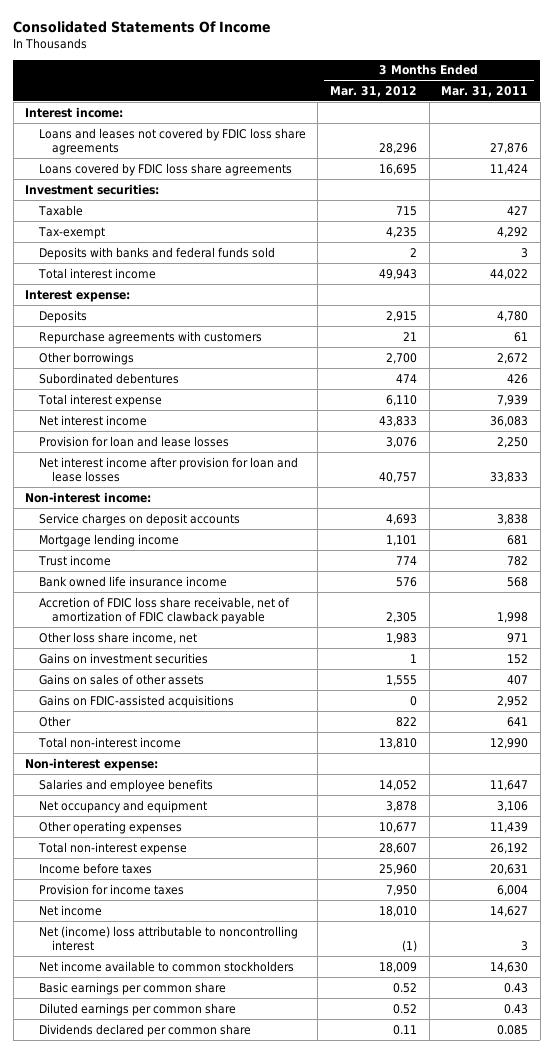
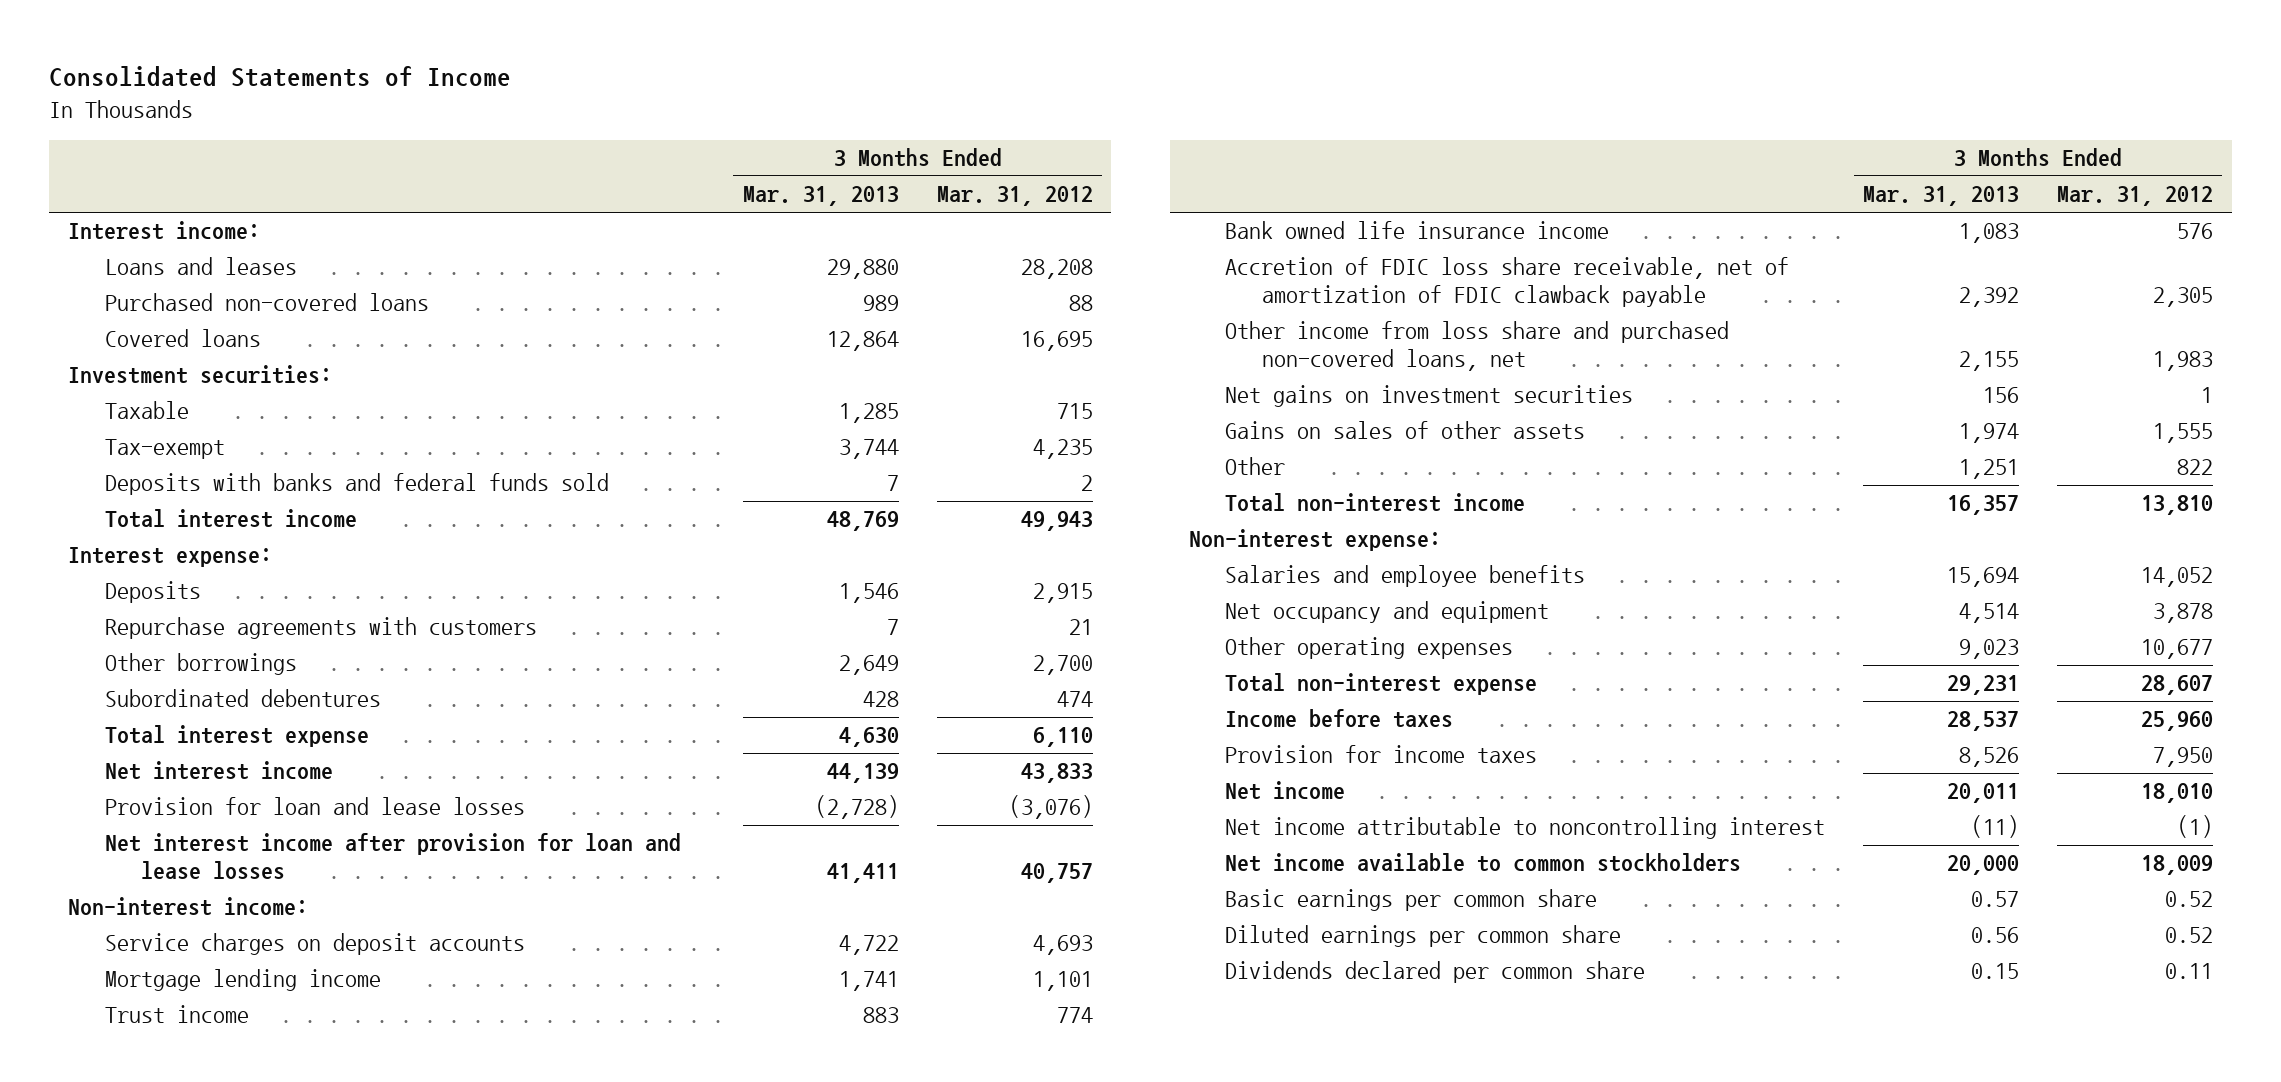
[13,20,272,33] Consolidated Statements Of Income -> [49,66,512,88] Consolidated Statements of Income
[441,85,529,97] Mar. 31, 2011 -> none
none -> [742,186,899,207] Mar. 31, 2013
[38,127,306,155] Loans and leases not covered by FDIC loss share agreements -> [104,257,297,276] Loans and leases
[378,142,417,154] 28,296 -> [1020,259,1093,280] 28,208
none -> [104,293,429,312] Purchased non-covered loans
[38,162,292,176] Loans covered by FDIC loss share agreements -> [104,329,261,348] Covered loans
[385,436,417,448] 3,076 -> [1008,795,1093,820] (3,076)
[38,631,197,644] Other loss share income, net -> [1225,321,1730,372] Other income from loss share and purchased non-covered loans, net
[38,652,208,664] Gains on investment securities -> [1225,385,1634,408] Net gains on investment securities
[38,694,234,708] Gains on FDIC-assisted acquisitions -> none
[38,925,298,951] Net (income) loss attributable to noncontrolling interest -> [1225,817,1826,840] Net income attributable to noncontrolling interest

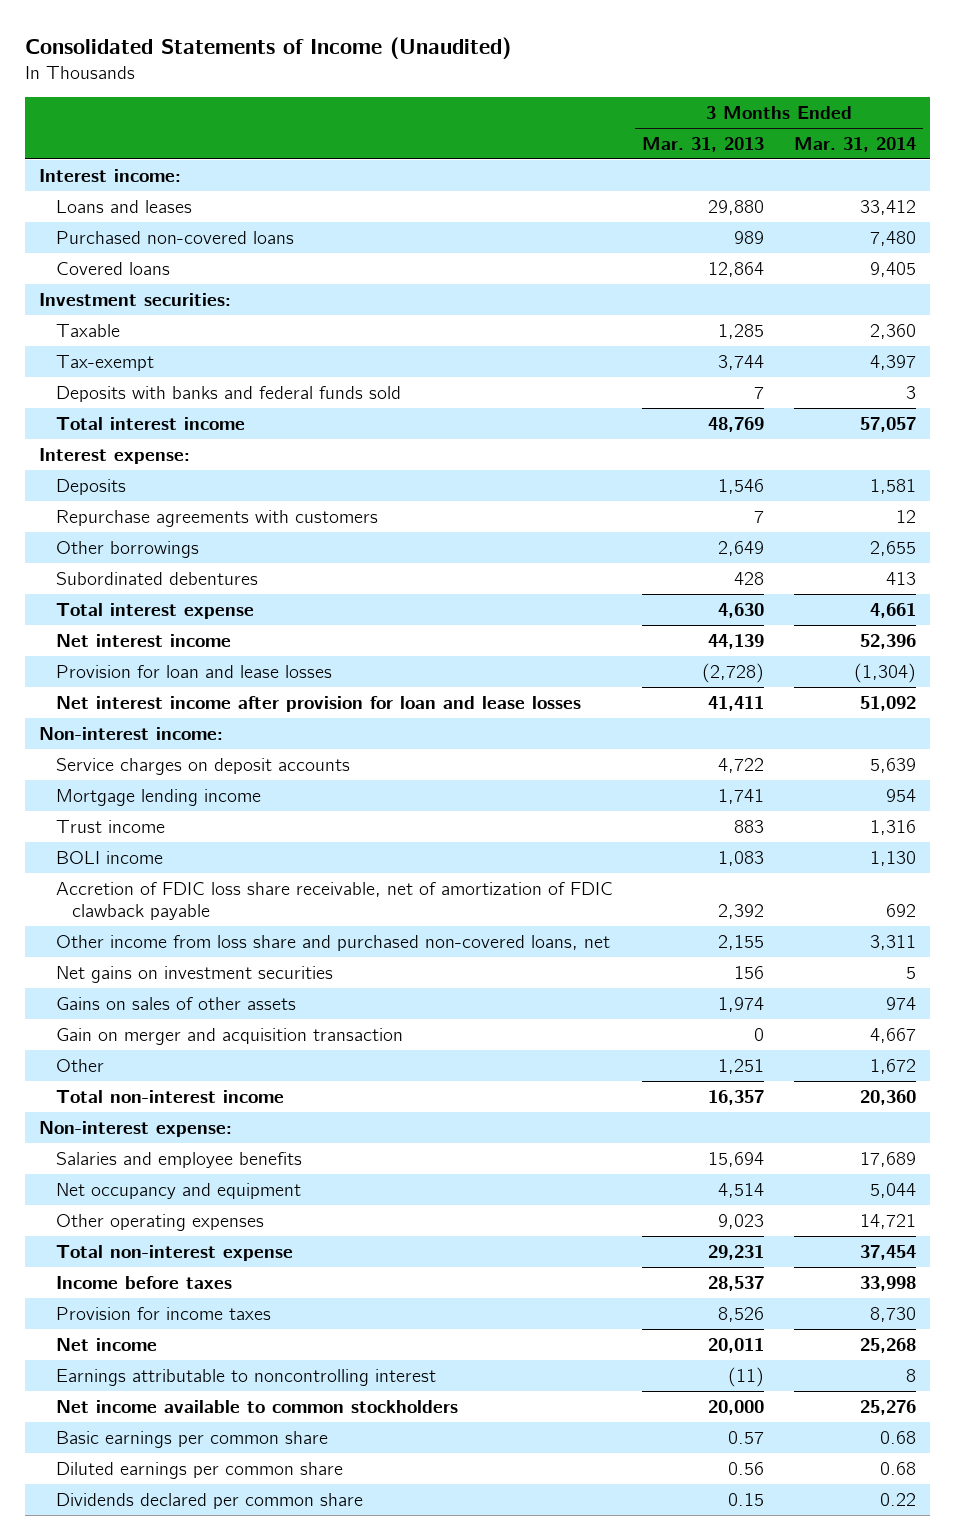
[49,66,512,88] Consolidated Statements of Income -> [24,36,511,59] Consolidated Statements of Income (Unaudited)
[936,186,1093,207] Mar. 31, 2012 -> none
none -> [793,136,916,152] Mar. 31, 2014
[1225,221,1610,240] Bank owned life insurance income -> [55,850,163,864] BOLI income
none -> [55,1027,403,1045] Gain on merger and acquisition transaction
[1225,817,1826,840] Net income attributable to noncontrolling interest -> [55,1368,436,1386] Earnings attributable to noncontrolling interest

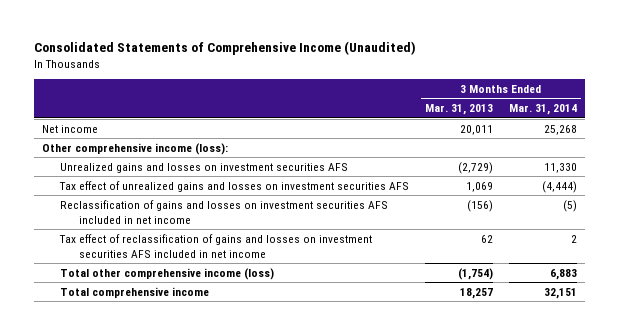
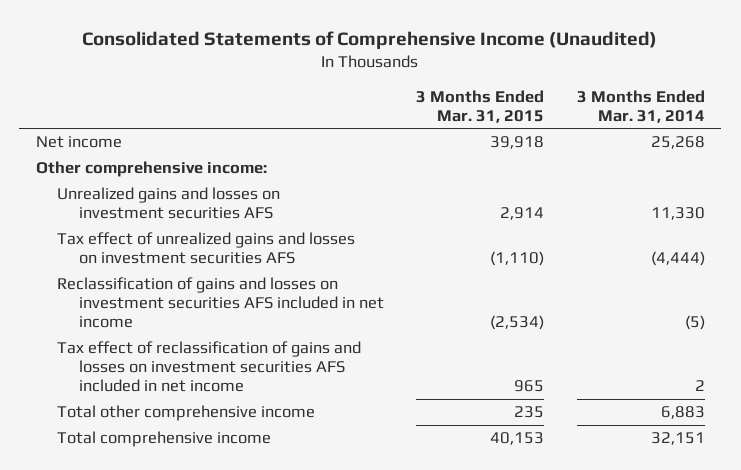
[425,104,494,116] Mar. 31, 2013 -> none
none -> [416,89,545,123] 3 Months Ended Mar. 31, 2015
[41,142,228,155] Other comprehensive income (loss): -> [35,161,267,178] Other comprehensive income:
[60,267,275,280] Total other comprehensive income (loss) -> [57,405,316,422] Total other comprehensive income

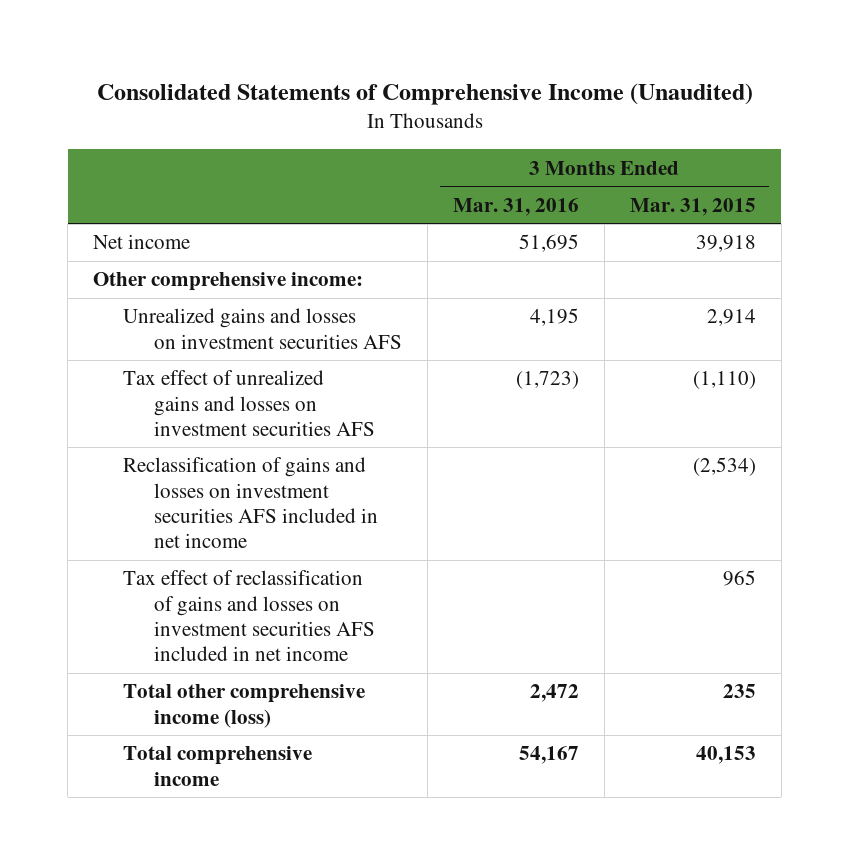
[577,89,706,123] 3 Months Ended Mar. 31, 2014 -> none
none -> [452,197,579,216] Mar. 31, 2016
[57,405,316,422] Total other comprehensive income -> [123,684,366,728] Total other comprehensive income (loss)

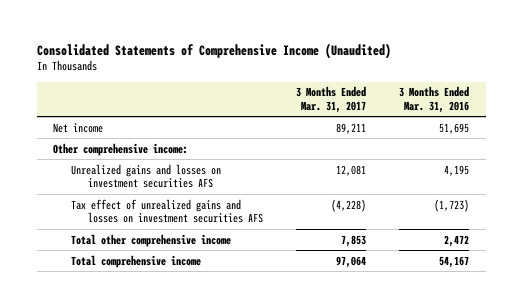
[629,197,756,216] Mar. 31, 2015 -> none
none -> [296,86,367,113] 3 Months Ended Mar. 31, 2017
[123,457,378,548] Reclassification of gains and losses on investment securities AFS included in net income -> none
[123,570,375,661] Tax effect of reclassification of gains and losses on investment securities AFS included in net income -> none
[123,684,366,728] Total other comprehensive income (loss) -> [70,233,231,247] Total other comprehensive income

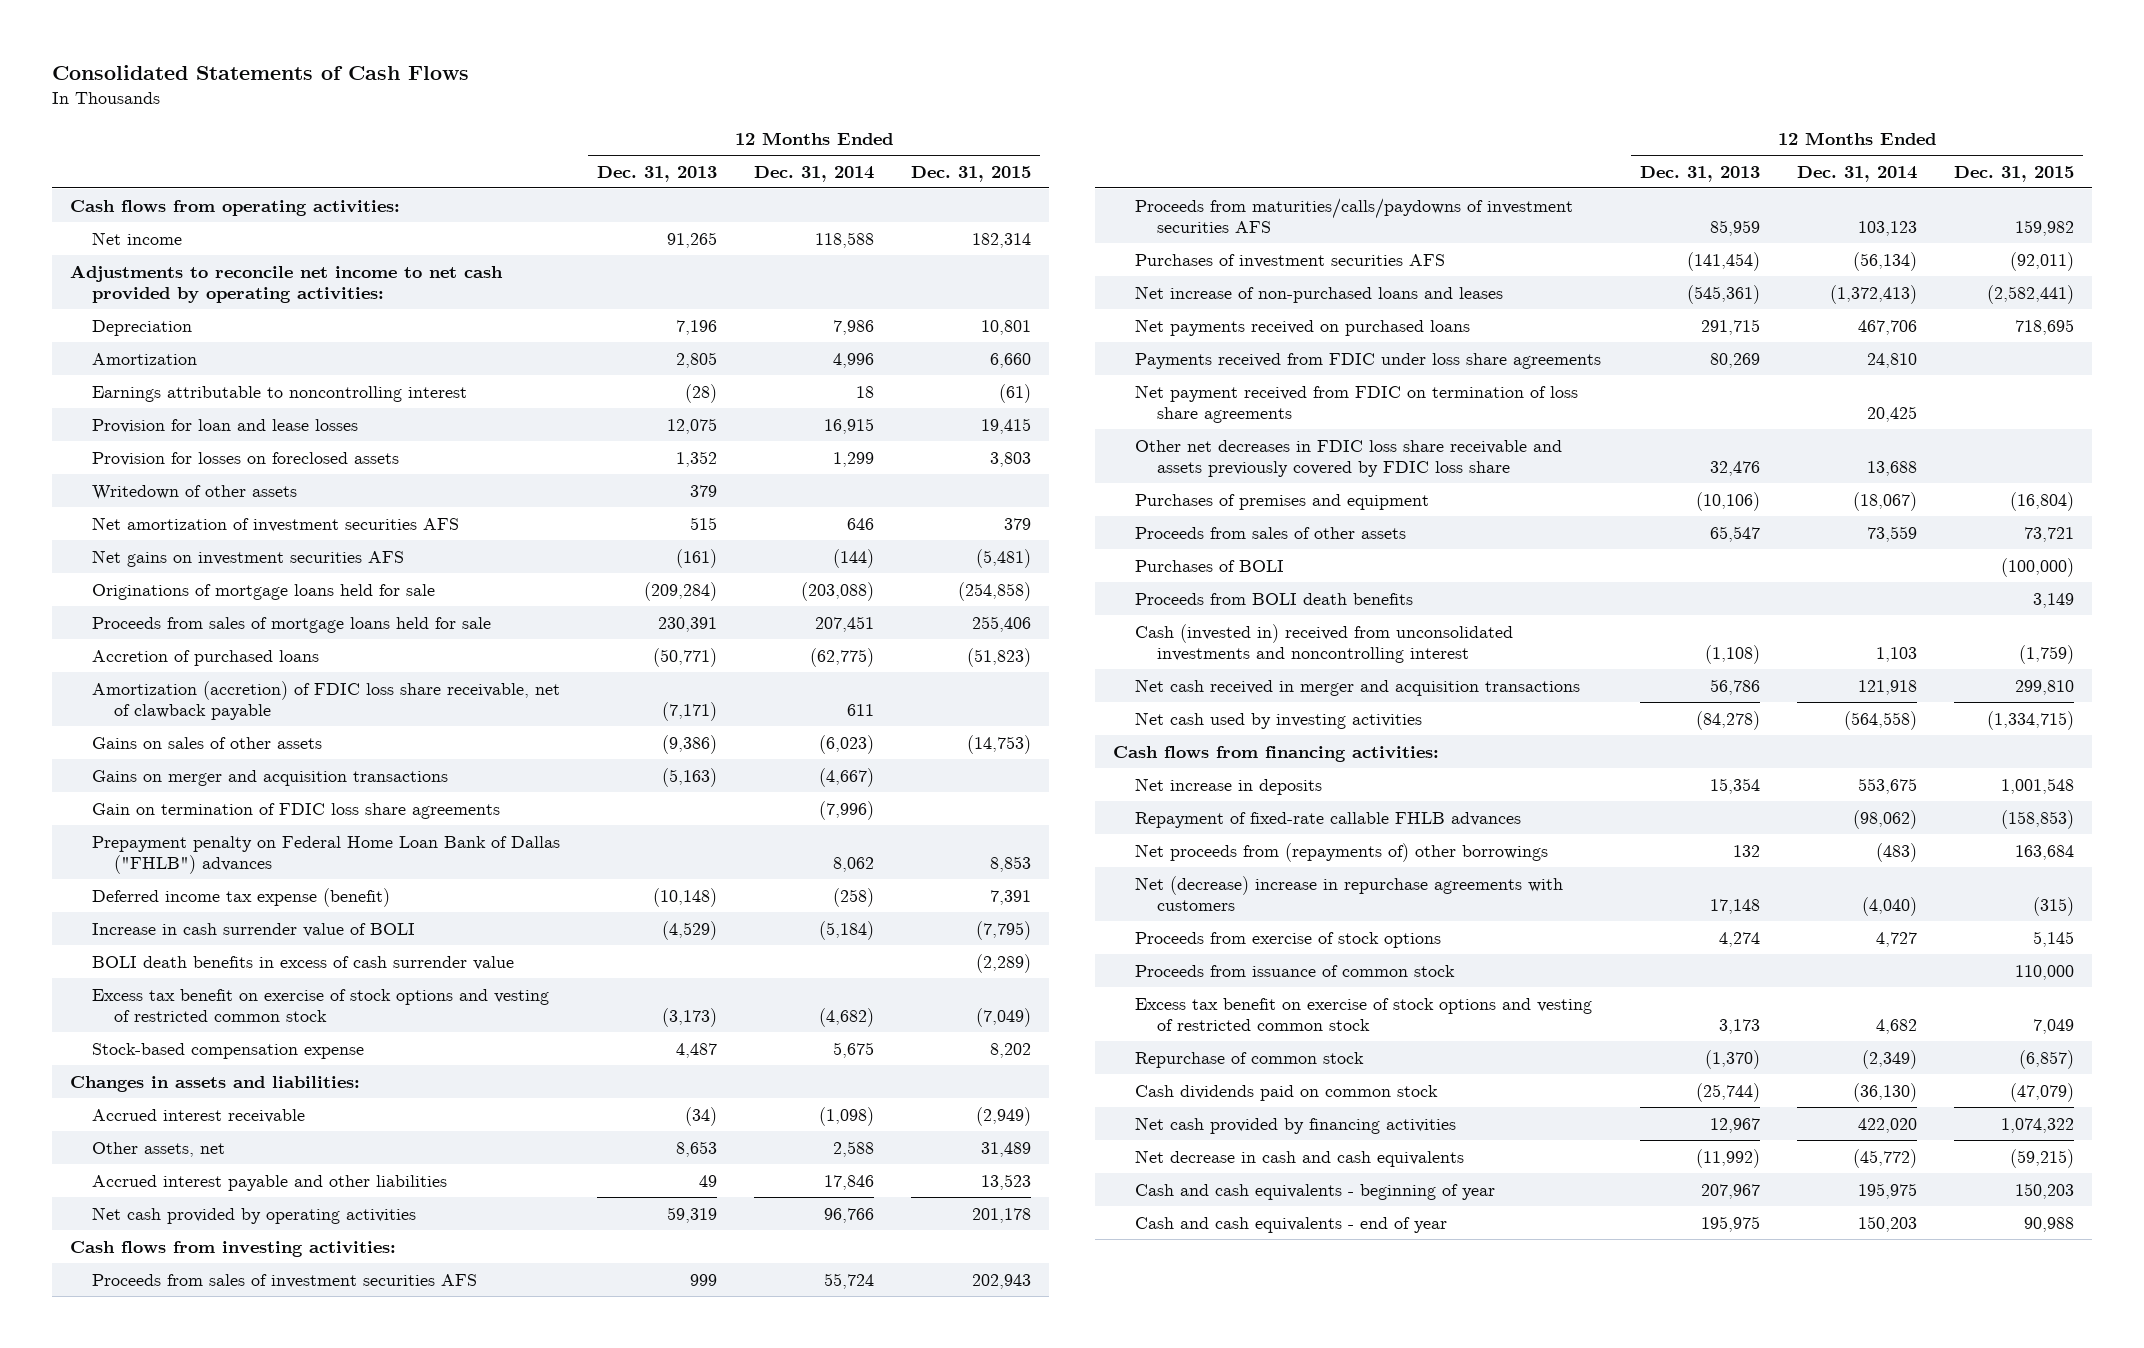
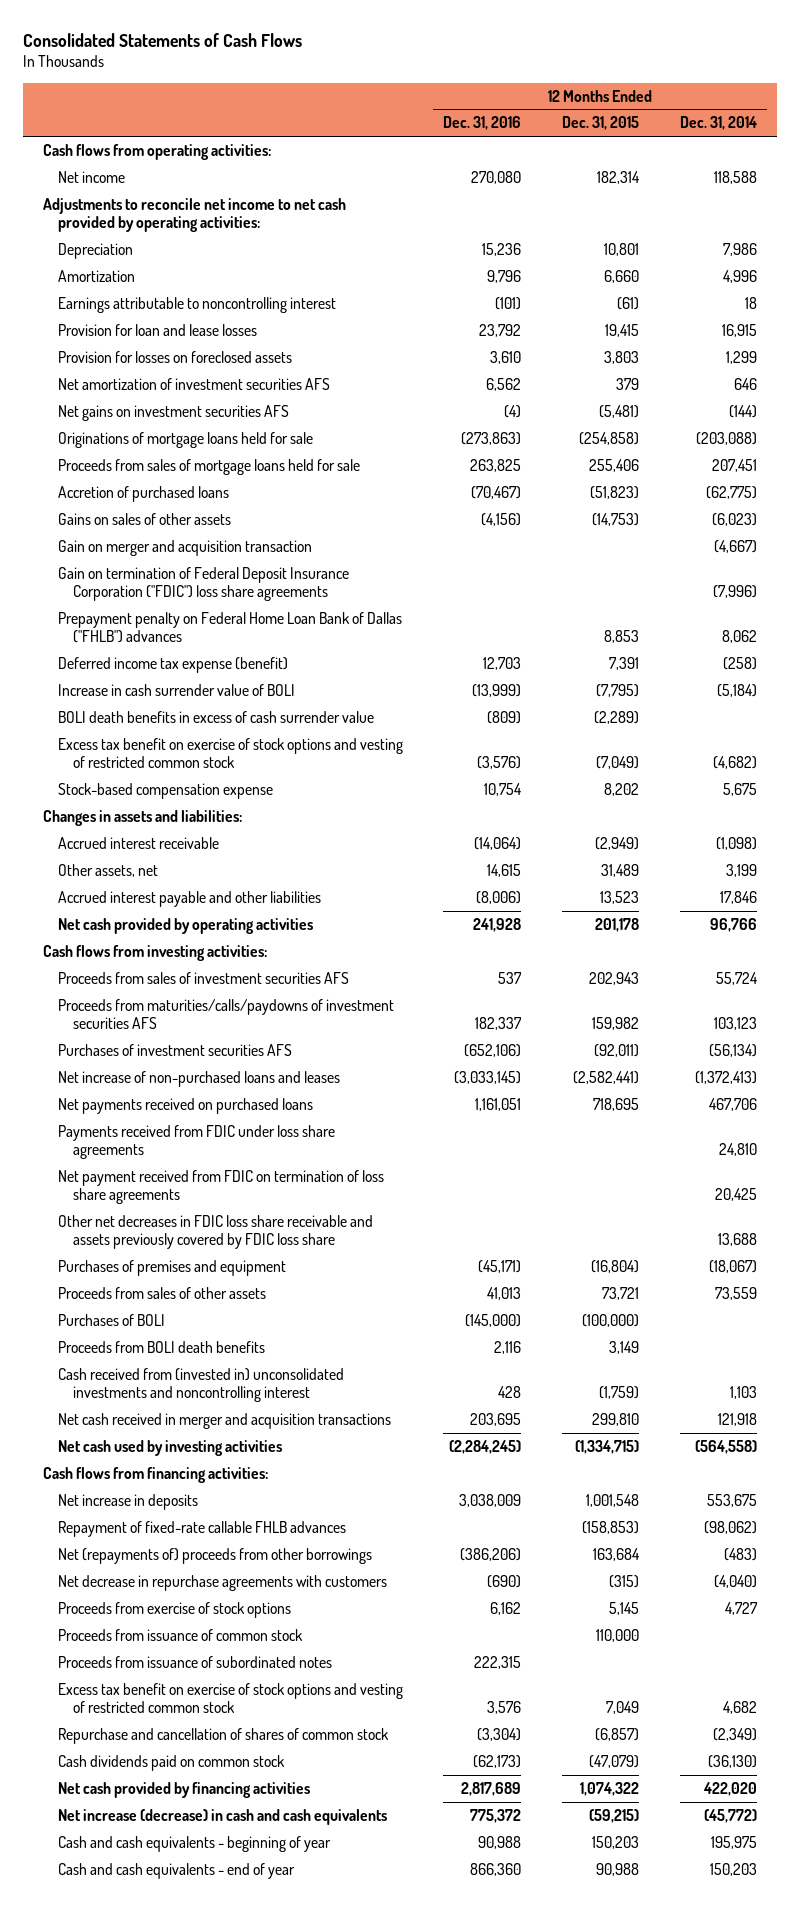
[597,165,718,182] Dec. 31, 2013 -> none
none -> [443,116,522,131] Dec. 31, 2016
[92,484,298,500] Writedown of other assets -> none
[92,680,561,721] Amortization (accretion) of FDIC loss share receivable, net of clawback payable -> none
[92,769,449,786] Gains on merger and acquisition transactions -> [57,539,312,556] Gain on merger and acquisition transaction
[92,802,501,819] Gain on termination of FDIC loss share agreements -> [57,566,349,601] Gain on termination of Federal Deposit Insurance Corporation ("FDIC") loss share agreements
[832,1140,874,1157] 2,588 -> [725,863,757,877] 3,199
[1135,623,1514,664] Cash (invested in) received from unconsolidated investments and noncontrolling interest -> [57,1367,344,1402] Cash received from (invested in) unconsolidated investments and noncontrolling interest
[1135,842,1549,862] Net proceeds from (repayments of) other borrowings -> [57,1547,372,1564] Net (repayments of) proceeds from other borrowings
[1135,875,1564,912] Net (decrease) increase in repurchase agreements with customers -> [57,1574,387,1591] Net decrease in repurchase agreements with customers
none -> [57,1655,332,1668] Proceeds from issuance of subordinated notes
[1135,1051,1365,1068] Repurchase of common stock -> [57,1727,389,1744] Repurchase and cancellation of shares of common stock
[1135,1149,1465,1167] Net decrease in cash and cash equivalents -> [57,1808,387,1825] Net increase (decrease) in cash and cash equivalents

